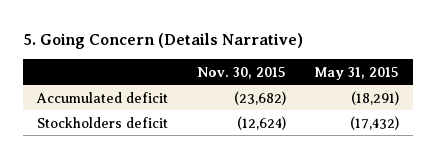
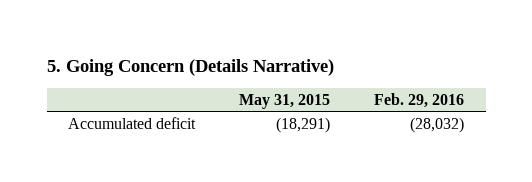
[196,66,286,79] Nov. 30, 2015 -> none
none -> [373,92,464,108] Feb. 29, 2016
[37,116,169,128] Stockholders deficit -> none

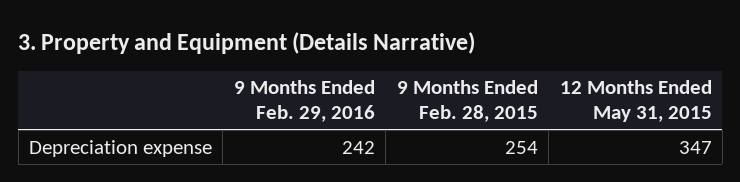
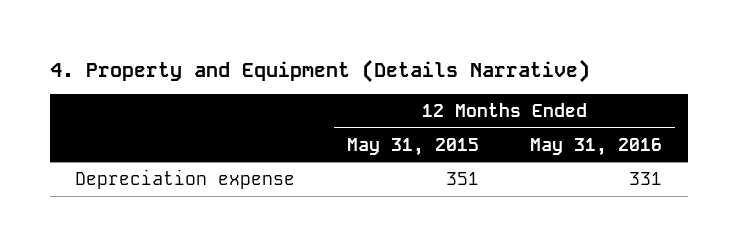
[18,32,476,55] 3. Property and Equipment (Details Narrative) -> [49,58,590,83] 4. Property and Equipment (Details Narrative)
[233,80,375,122] 9 Months Ended Feb. 29, 2016 -> none
[396,80,538,122] 9 Months Ended Feb. 28, 2015 -> none
none -> [530,137,663,156] May 31, 2016
[678,140,712,154] 347 -> [445,171,479,185] 351

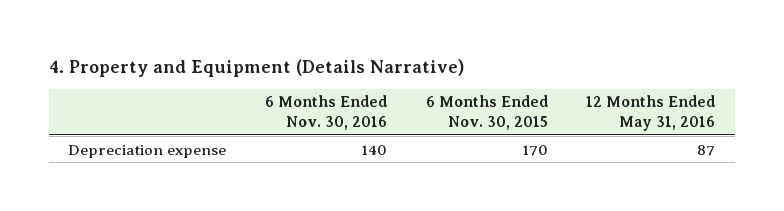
[346,137,479,156] May 31, 2015 -> none
none -> [264,95,387,131] 6 Months Ended Nov. 30, 2016
none -> [425,95,548,131] 6 Months Ended Nov. 30, 2015
[629,171,663,185] 331 -> [697,144,716,156] 87

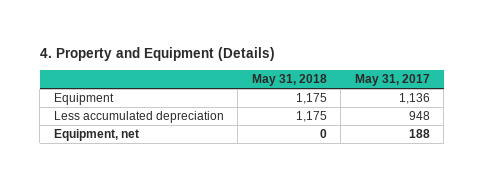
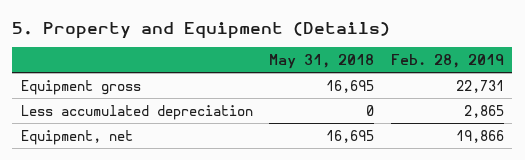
[39,47,275,62] 4. Property and Equipment (Details) -> [12,21,391,39] 5. Property and Equipment (Details)
[354,74,430,87] May 31, 2017 -> none
none -> [390,54,504,69] Feb. 28, 2019
[53,93,114,106] Equipment -> [20,79,141,95] Equipment gross
[295,93,327,105] 1,175 -> [326,79,375,93] 16,695
[295,111,327,123] 1,175 -> [366,104,375,116] 0
[319,129,327,139] 0 -> [326,129,375,143] 16,695

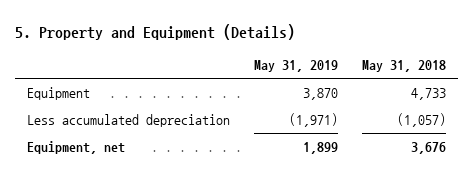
[390,54,504,69] Feb. 28, 2019 -> none
none -> [254,60,339,73] May 31, 2019
[20,79,141,95] Equipment gross -> [27,87,91,101] Equipment
[326,79,375,93] 16,695 -> [411,88,447,101] 4,733
[366,104,375,116] 0 -> [397,113,447,128] (1,057)
[326,129,375,143] 16,695 -> [411,142,447,155] 3,676

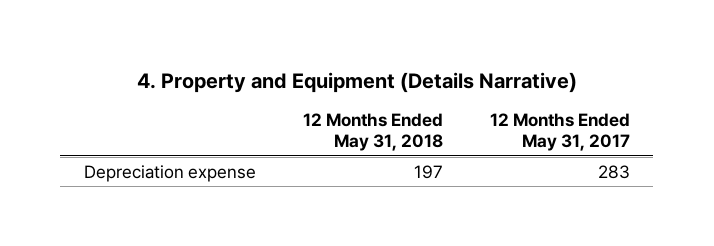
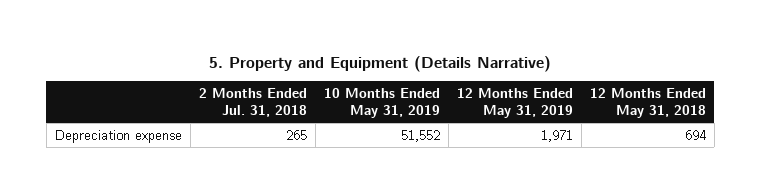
[136,71,577,93] 4. Property and Equipment (Details Narrative) -> [209,55,552,72] 5. Property and Equipment (Details Narrative)
[489,113,630,152] 12 Months Ended May 31, 2017 -> none
none -> [198,88,307,117] 2 Months Ended Jul. 31, 2018
none -> [323,88,440,118] 10 Months Ended May 31, 2019
none -> [456,88,573,118] 12 Months Ended May 31, 2019
[413,164,443,179] 197 -> [684,129,706,140] 694

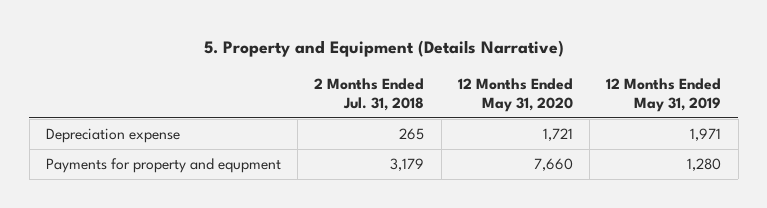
[323,88,440,118] 10 Months Ended May 31, 2019 -> none
[589,88,706,118] 12 Months Ended May 31, 2018 -> none
none -> [457,77,573,112] 12 Months Ended May 31, 2020
none -> [45,158,281,174] Payments for property and equpment

